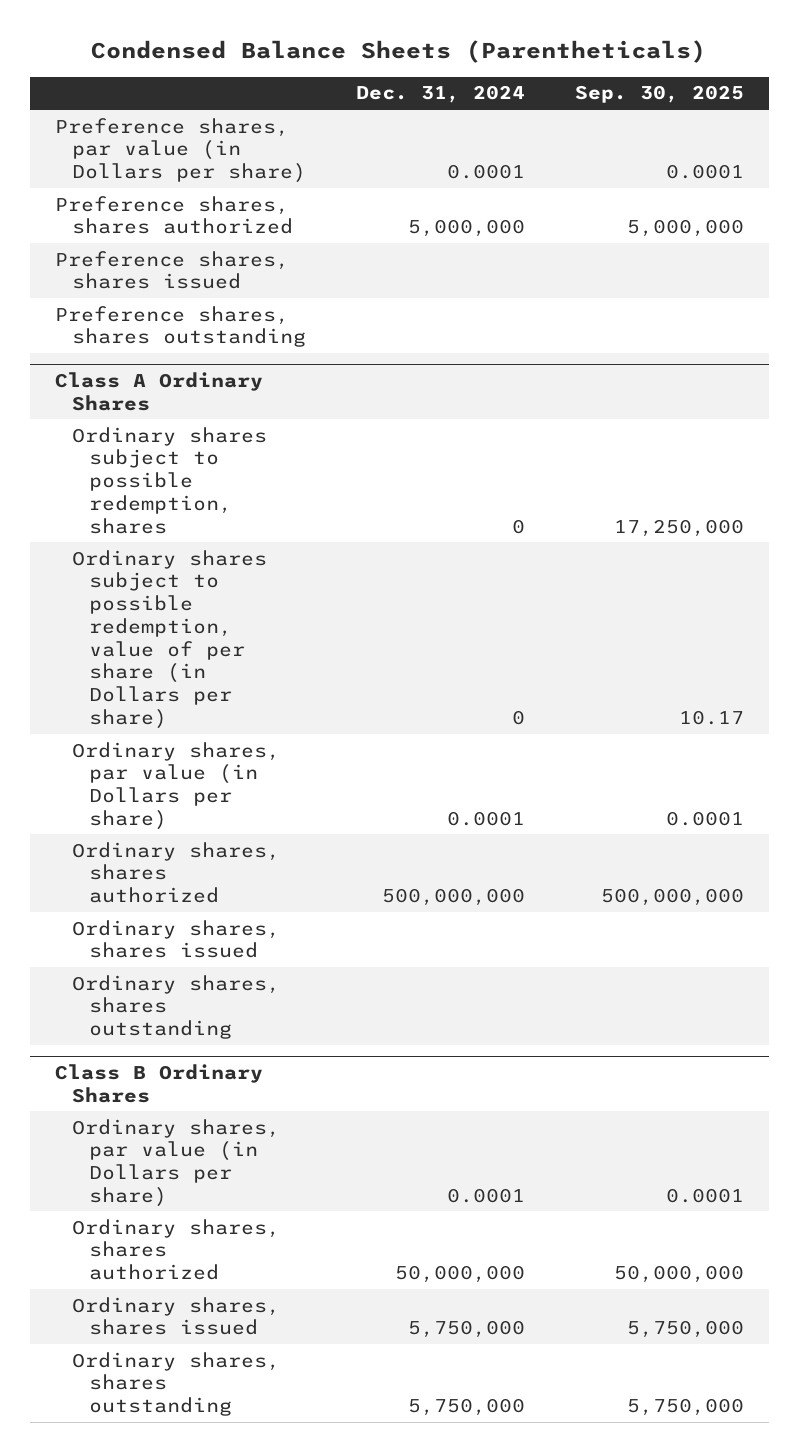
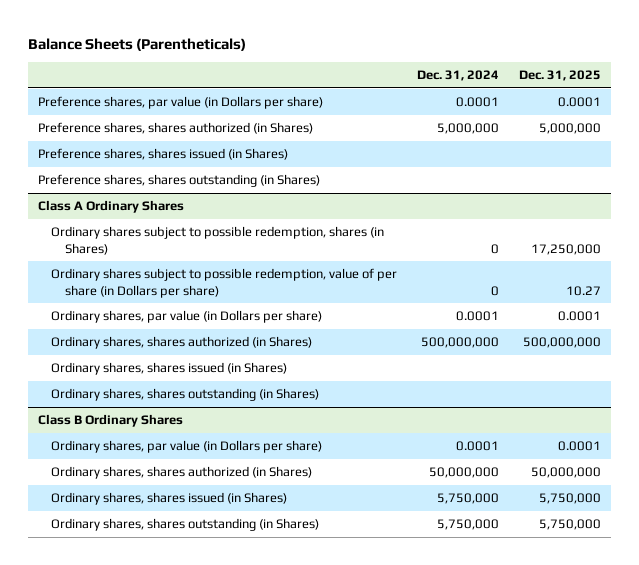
[91,40,707,64] Condensed Balance Sheets (Parentheticals) -> [28,37,247,51] Balance Sheets (Parentheticals)
[574,85,744,104] Sep. 30, 2025 -> none
none -> [519,69,602,81] Dec. 31, 2025
[54,195,293,235] Preference shares, shares authorized -> [38,122,314,135] Preference shares, shares authorized (in Shares)
[54,250,289,290] Preference shares, shares issued -> [38,148,289,161] Preference shares, shares issued (in Shares)
[54,305,306,348] Preference shares, shares outstanding -> [38,174,321,188] Preference shares, shares outstanding (in Shares)
[71,426,267,534] Ordinary shares subject to possible redemption, shares -> [51,226,385,255] Ordinary shares subject to possible redemption, shares (in Shares)
[71,841,280,904] Ordinary shares, shares authorized -> [51,336,313,350] Ordinary shares, shares authorized (in Shares)
[71,919,280,959] Ordinary shares, shares issued -> [51,362,288,376] Ordinary shares, shares issued (in Shares)
[71,974,280,1040] Ordinary shares, shares outstanding -> [51,388,320,402] Ordinary shares, shares outstanding (in Shares)
[71,1218,280,1281] Ordinary shares, shares authorized -> [51,466,313,480] Ordinary shares, shares authorized (in Shares)
[71,1296,280,1336] Ordinary shares, shares issued -> [51,492,288,506] Ordinary shares, shares issued (in Shares)
[71,1351,280,1417] Ordinary shares, shares outstanding -> [51,518,320,532] Ordinary shares, shares outstanding (in Shares)

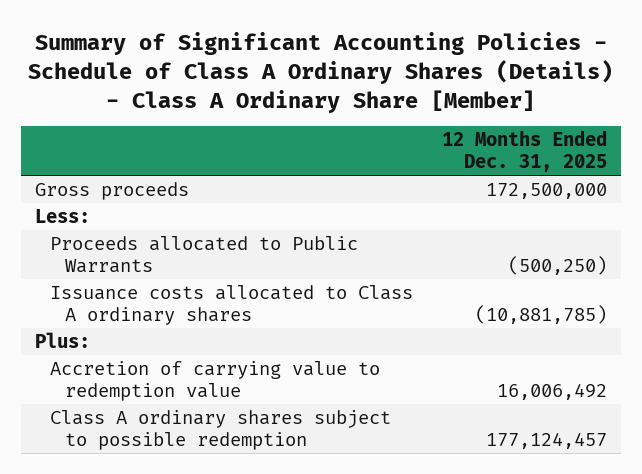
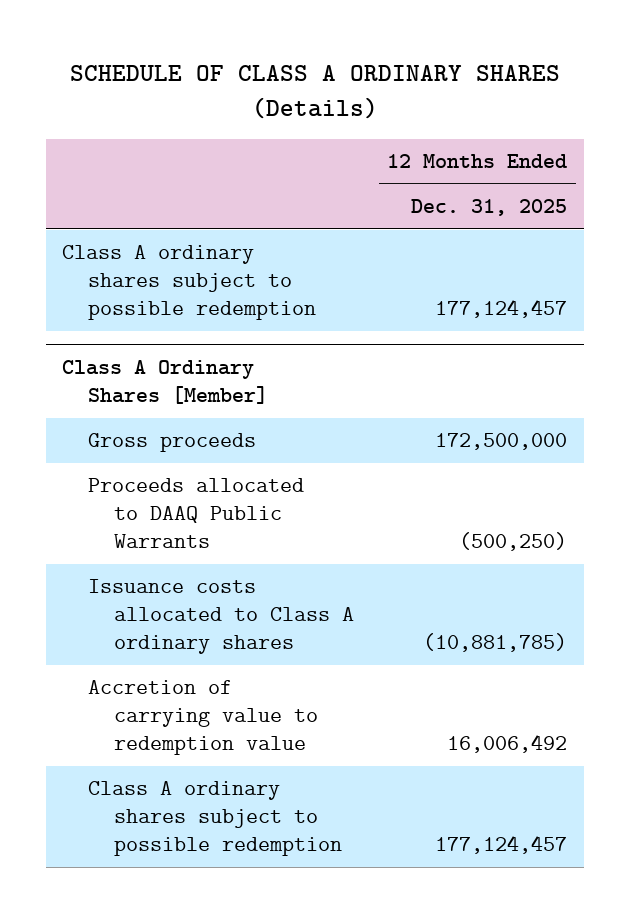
[27,31,613,113] Summary of Significant Accounting Policies - Schedule of Class A Ordinary Shares (Details) - Class A Ordinary Share [Member] -> [69,64,560,120] SCHEDULE OF CLASS A ORDINARY SHARES (Details)
none -> [62,245,317,321] Class A ordinary shares subject to possible redemption
none -> [62,360,269,405] Class A Ordinary Shares [Member]
[35,208,91,223] Less: -> none
[50,235,359,274] Proceeds allocated to Public Warrants -> [88,478,305,549] Proceeds allocated to DAAQ Public Warrants
[35,331,91,348] Plus: -> none

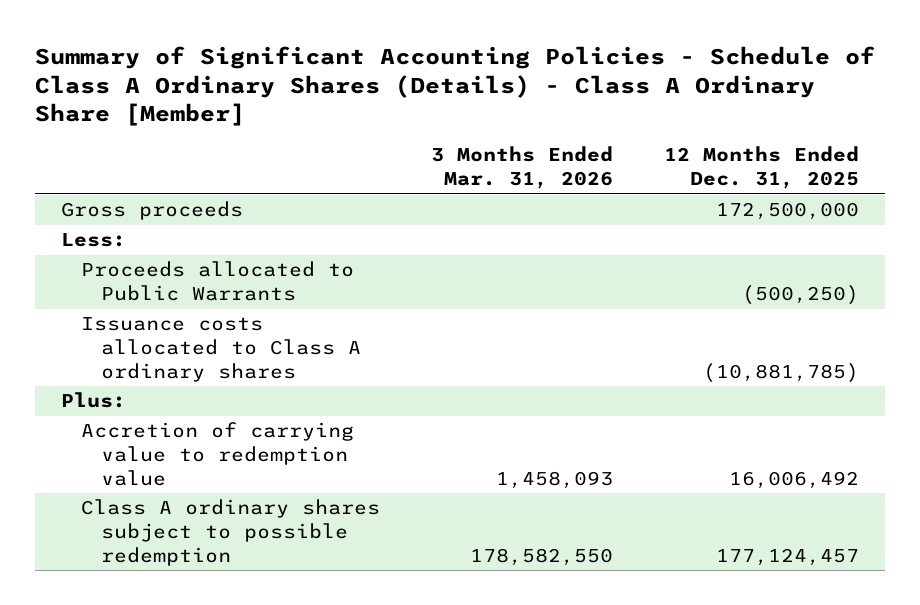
[69,64,560,120] SCHEDULE OF CLASS A ORDINARY SHARES (Details) -> [34,45,875,127] Summary of Significant Accounting Policies - Schedule of Class A Ordinary Shares (Details) - Class A Ordinary Share [Member]
none -> [431,146,614,190] 3 Months Ended Mar. 31, 2026
[62,245,317,321] Class A ordinary shares subject to possible redemption -> none
[62,360,269,405] Class A Ordinary Shares [Member] -> none
none -> [60,233,126,248] Less:
[88,478,305,549] Proceeds allocated to DAAQ Public Warrants -> [80,261,354,302] Proceeds allocated to Public Warrants
none -> [60,392,126,409] Plus:

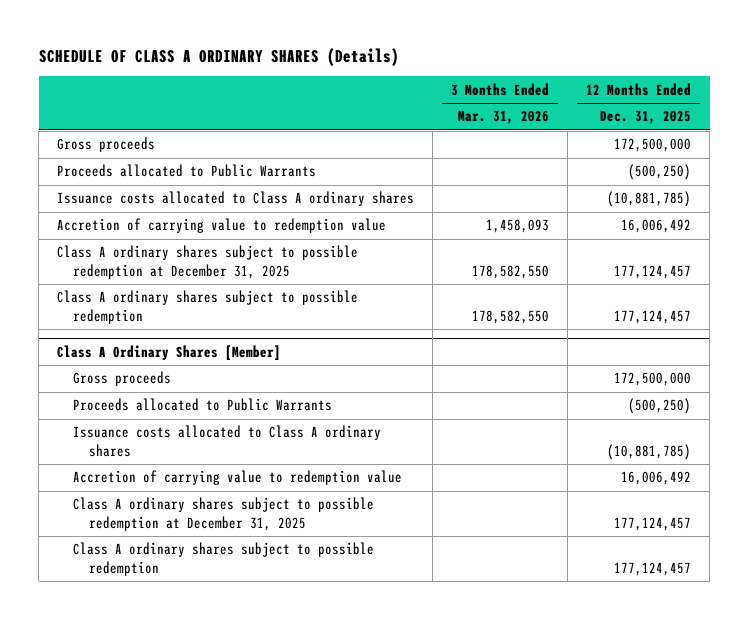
[34,45,875,127] Summary of Significant Accounting Policies - Schedule of Class A Ordinary Shares (Details) - Class A Ordinary Share [Member] -> [38,47,399,66] SCHEDULE OF CLASS A ORDINARY SHARES (Details)
[60,233,126,248] Less: -> none
[60,392,126,409] Plus: -> none
none -> [57,245,359,279] Class A ordinary shares subject to possible redemption at December 31, 2025
none -> [57,344,282,361] Class A Ordinary Shares [Member]
none -> [72,371,171,387] Gross proceeds
none -> [72,398,332,412] Proceeds allocated to Public Warrants
none -> [72,425,381,457] Issuance costs allocated to Class A ordinary shares
none -> [72,470,402,486] Accretion of carrying value to redemption value
none -> [72,497,374,531] Class A ordinary shares subject to possible redemption at December 31, 2025
none -> [72,542,374,576] Class A ordinary shares subject to possible redemption

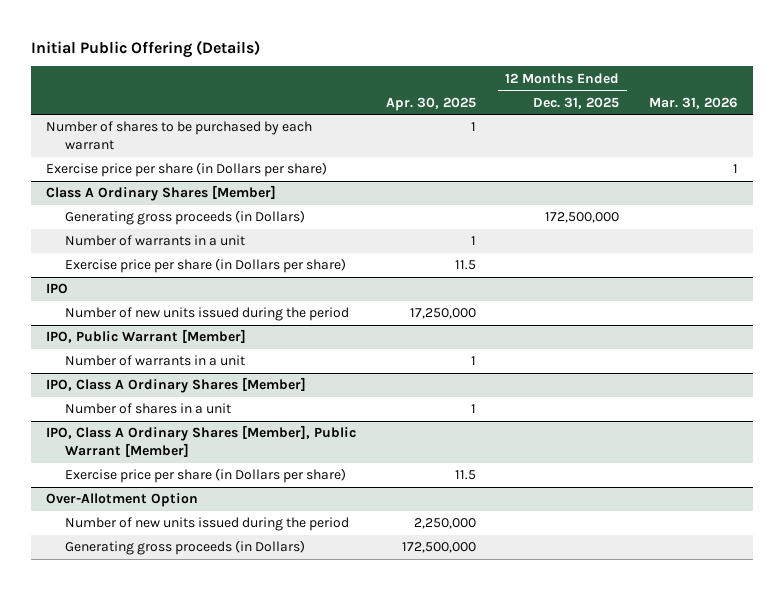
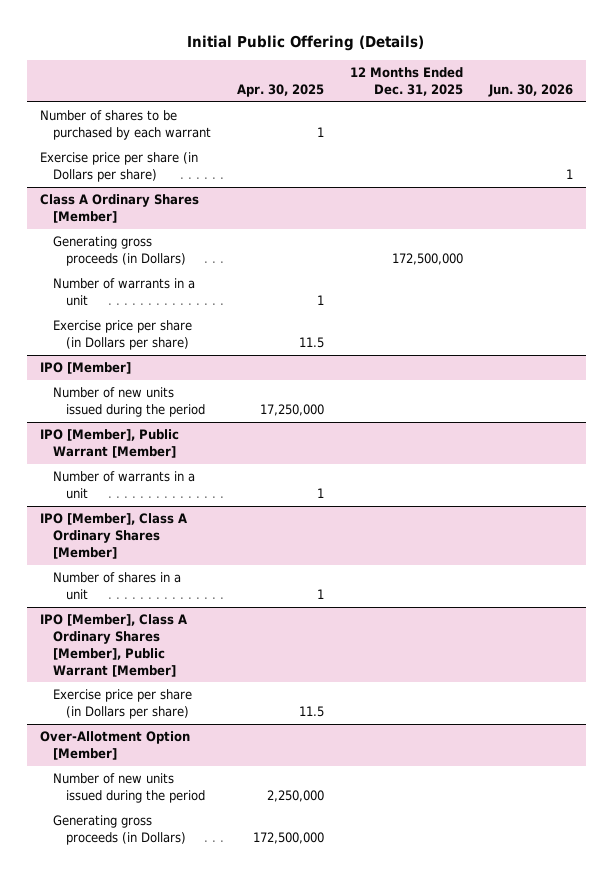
[648,96,738,109] Mar. 31, 2026 -> none
none -> [487,84,573,98] Jun. 30, 2026
[45,283,68,295] IPO -> [39,362,131,375] IPO [Member]
[45,329,246,344] IPO, Public Warrant [Member] -> [39,429,179,459] IPO [Member], Public Warrant [Member]
[45,377,306,394] IPO, Class A Ordinary Shares [Member] -> [39,513,187,559] IPO [Member], Class A Ordinary Shares [Member]
[45,425,356,458] IPO, Class A Ordinary Shares [Member], Public Warrant [Member] -> [39,614,187,677] IPO [Member], Class A Ordinary Shares [Member], Public Warrant [Member]
[45,493,198,508] Over-Allotment Option -> [39,731,190,761] Over-Allotment Option [Member]

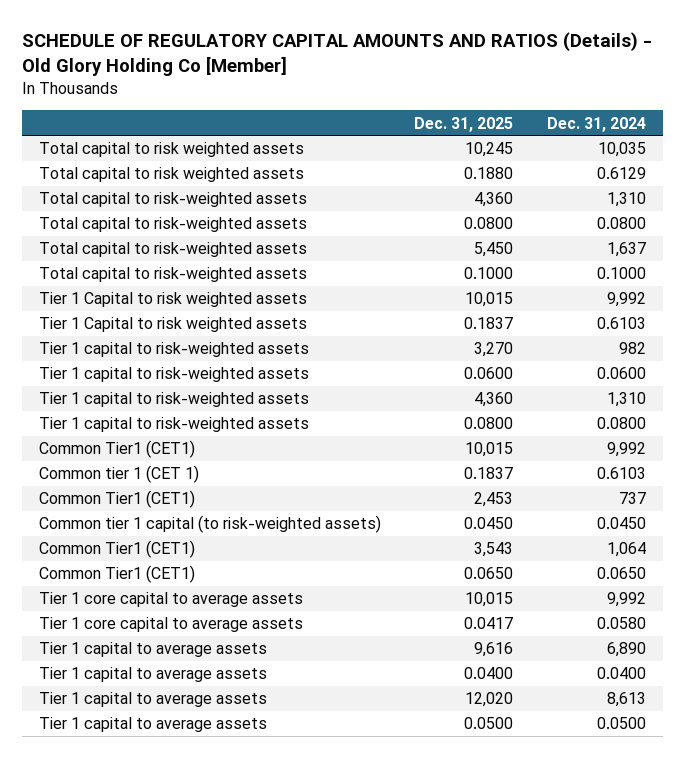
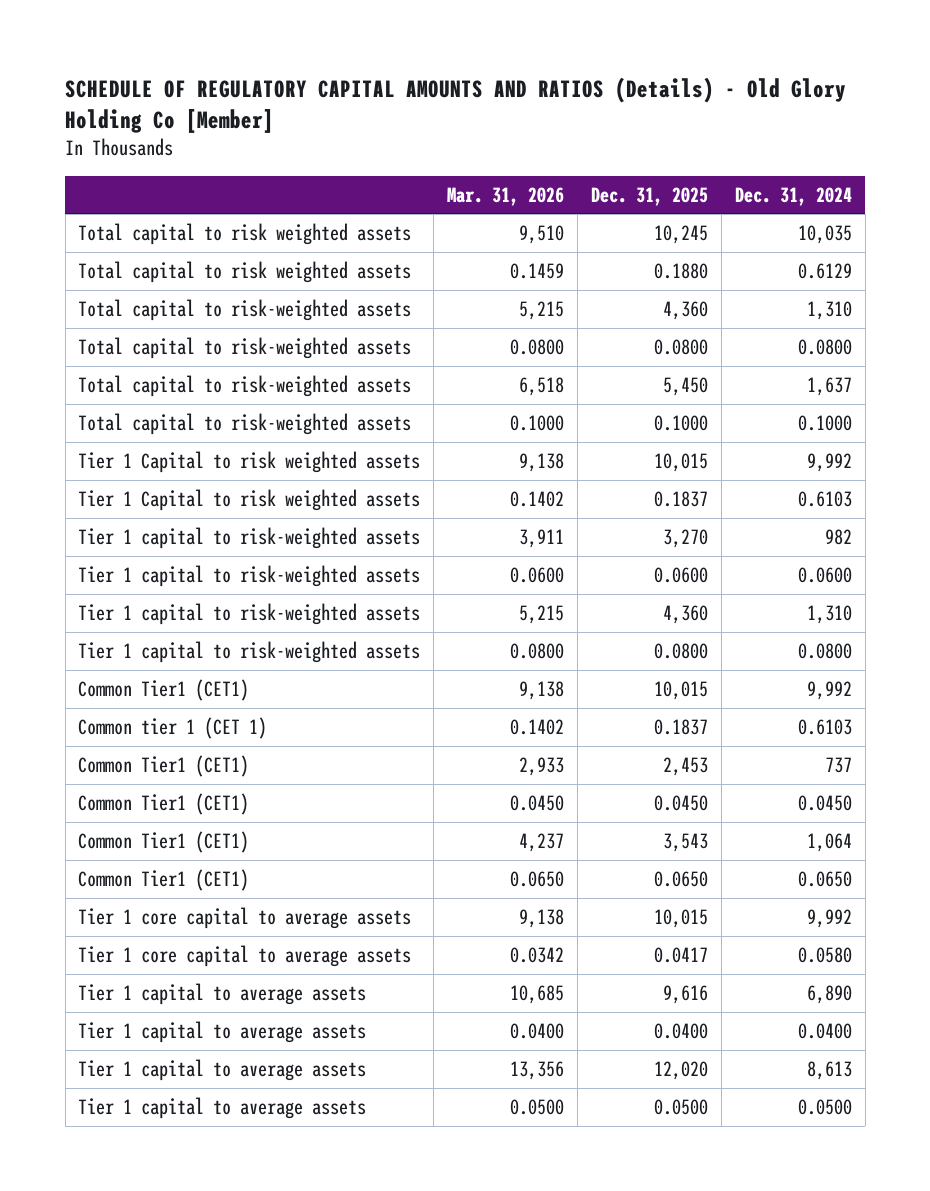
none -> [447,186,565,206] Mar. 31, 2026
[38,515,381,534] Common tier 1 capital (to risk-weighted assets) -> [78,792,250,815] Common Tier1 (CET1)

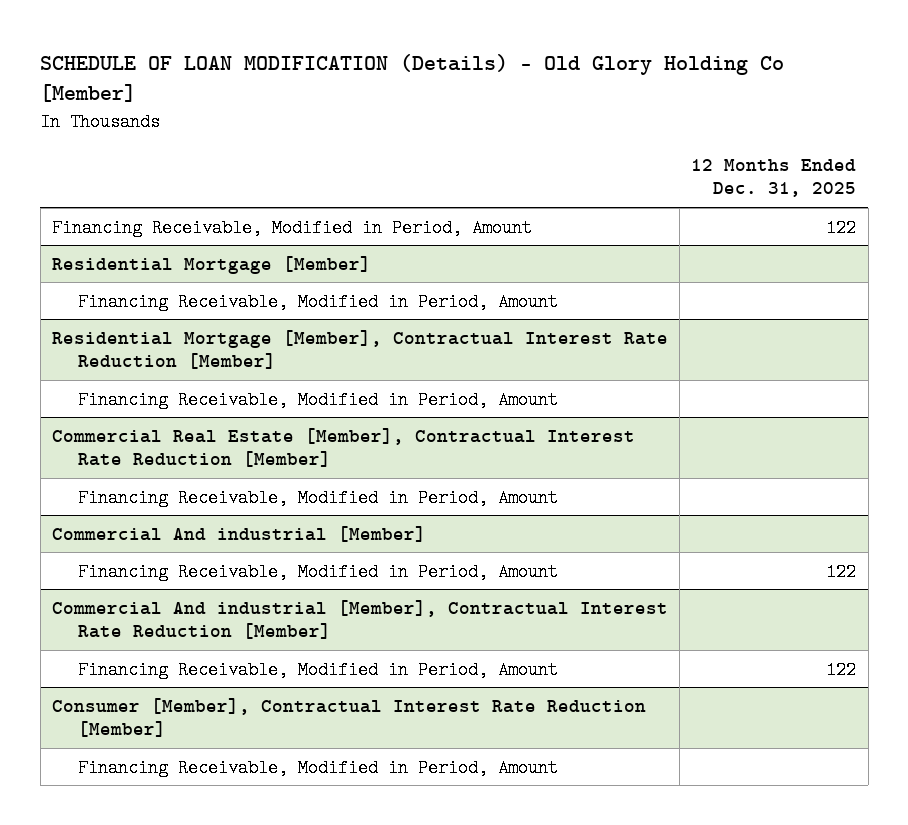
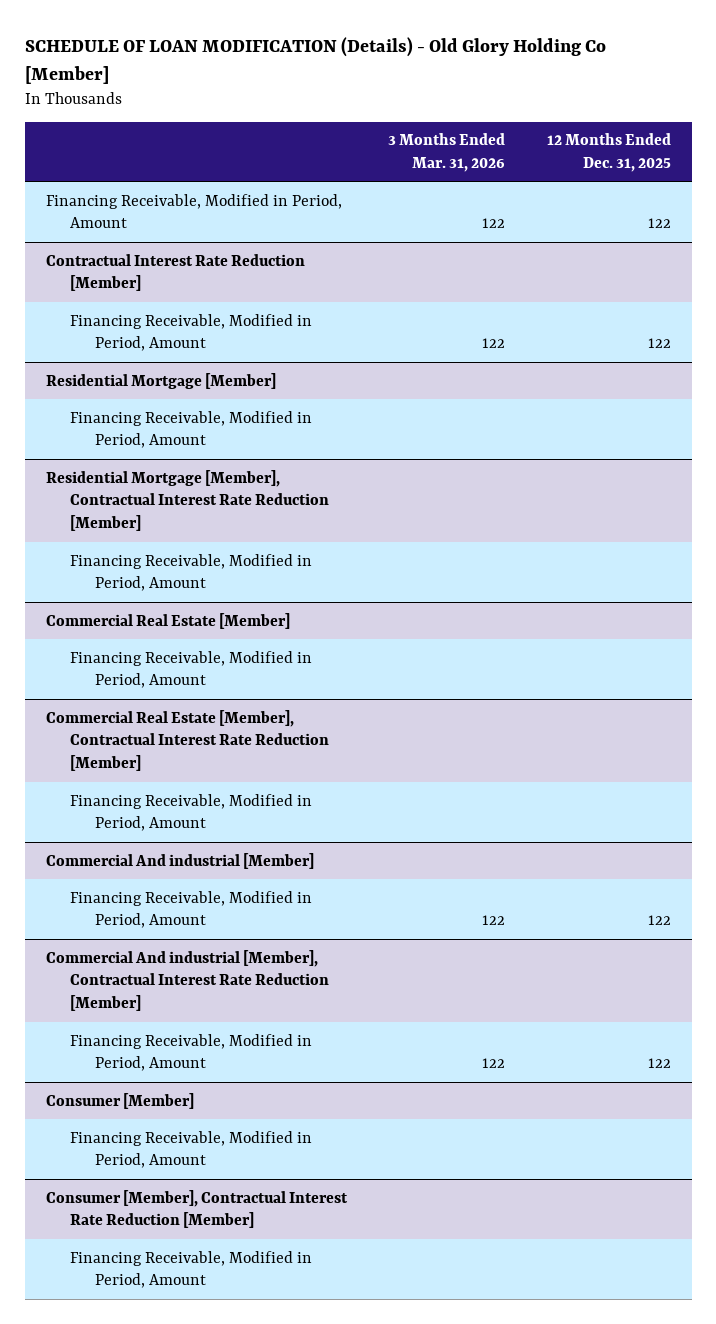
none -> [388,133,506,173] 3 Months Ended Mar. 31, 2026
none -> [45,253,305,292] Contractual Interest Rate Reduction [Member]
none -> [70,313,313,352] Financing Receivable, Modified in Period, Amount
none -> [45,612,290,629] Commercial Real Estate [Member]
none -> [70,650,313,689] Financing Receivable, Modified in Period, Amount
none -> [45,1092,194,1109] Consumer [Member]
none -> [70,1130,313,1169] Financing Receivable, Modified in Period, Amount

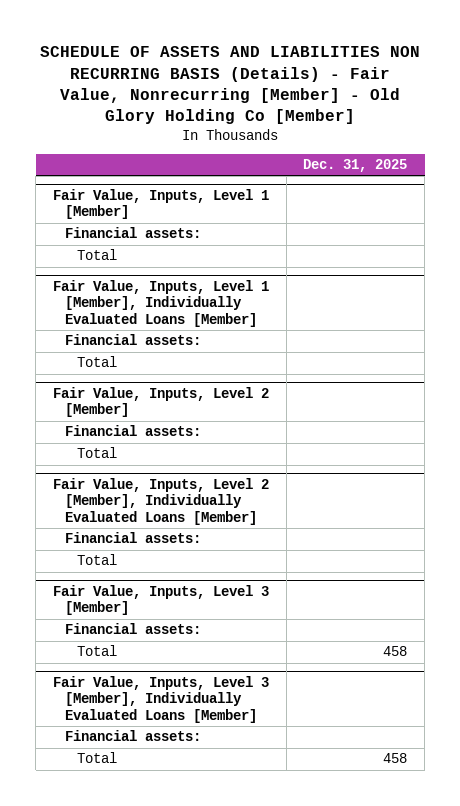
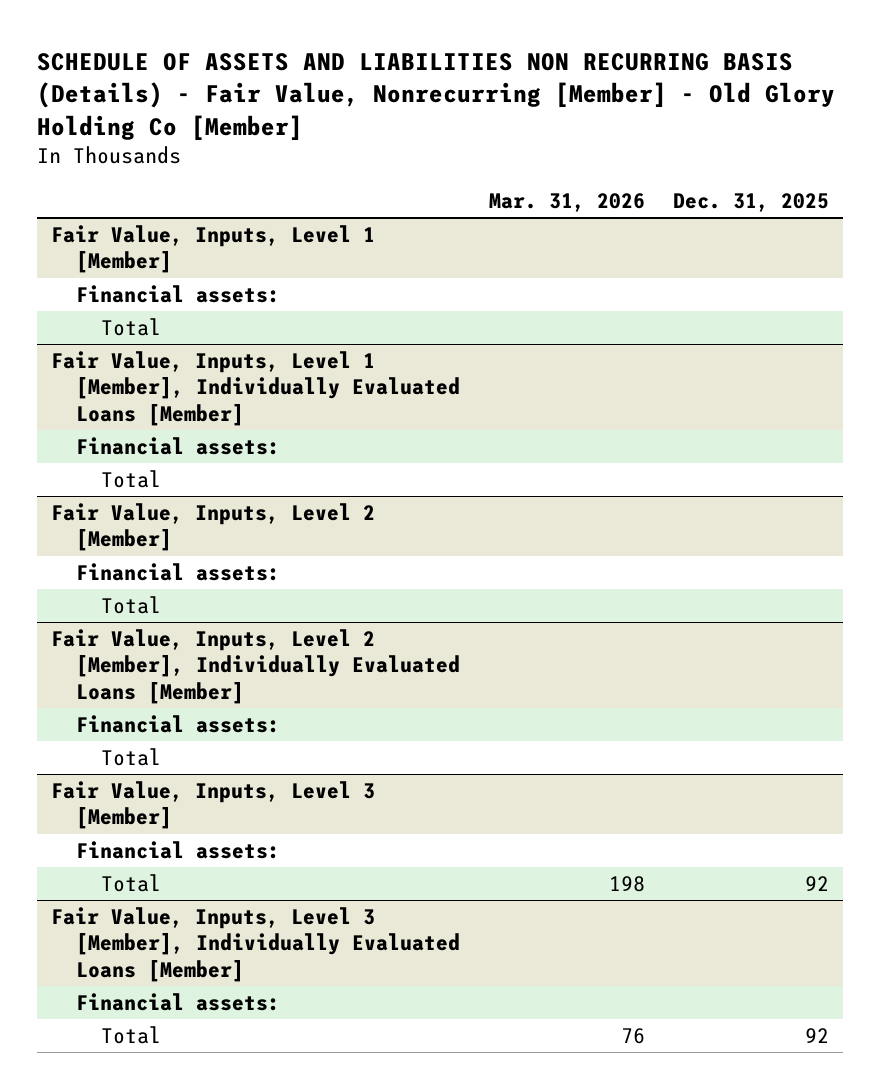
none -> [488,192,645,212] Mar. 31, 2026
[383,646,408,657] 458 -> [805,876,830,892] 92
[383,753,408,764] 458 -> [805,1028,830,1044] 92

